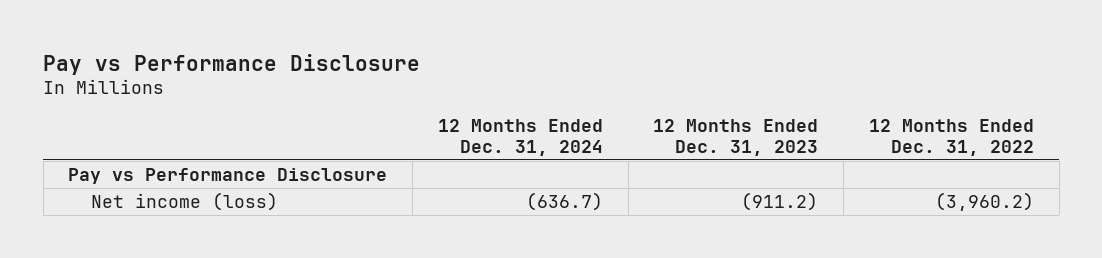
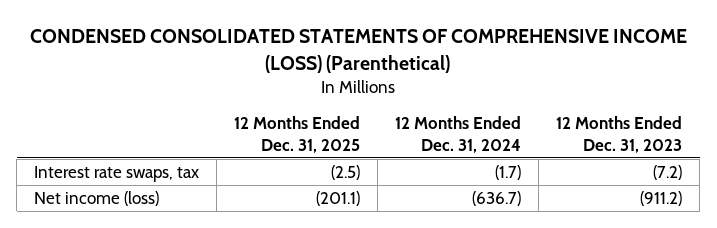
[43,53,421,75] Pay vs Performance Disclosure -> [30,29,688,73] CONDENSED CONSOLIDATED STATEMENTS OF COMPREHENSIVE INCOME (LOSS) (Parenthetical)
[868,119,1034,156] 12 Months Ended Dec. 31, 2022 -> none
none -> [234,115,361,153] 12 Months Ended Dec. 31, 2025
[68,167,388,184] Pay vs Performance Disclosure -> none
none -> [34,166,200,183] Interest rate swaps, tax

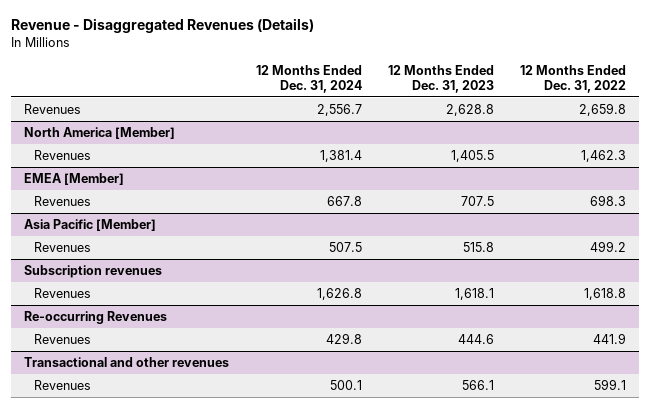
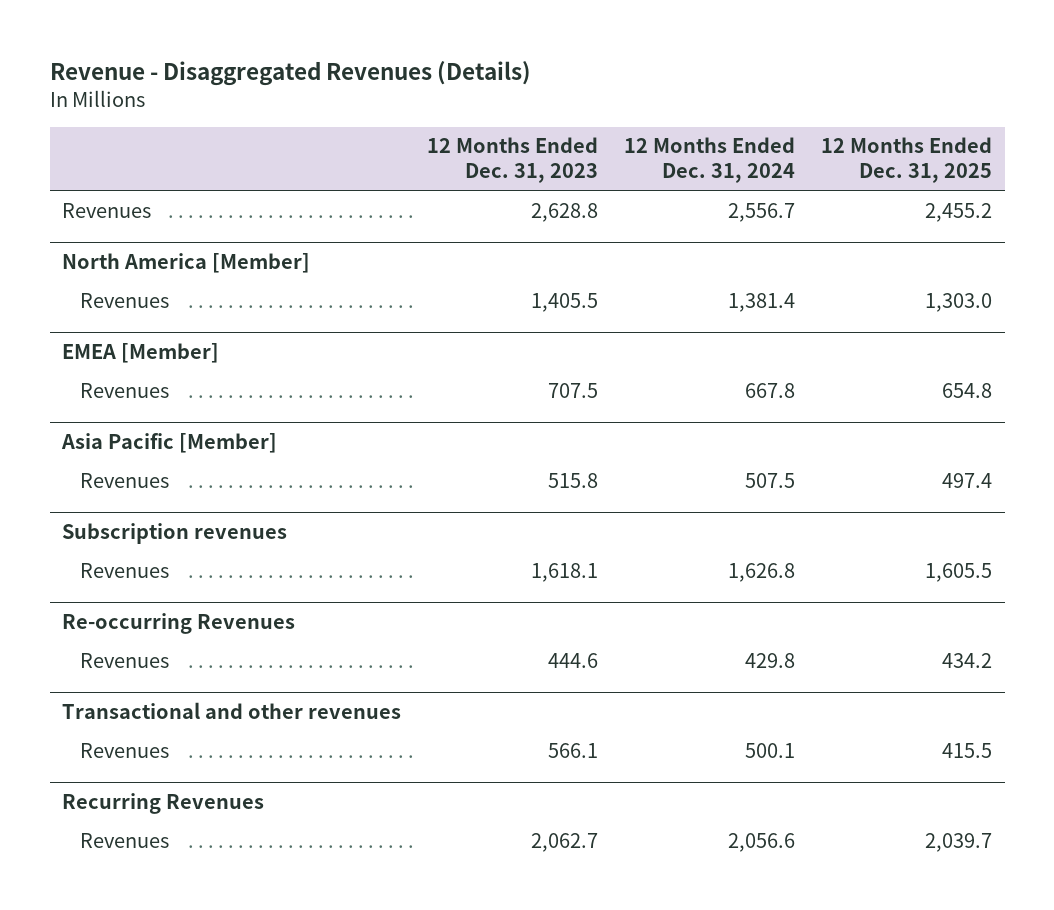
[519,65,626,93] 12 Months Ended Dec. 31, 2022 -> none
none -> [820,137,992,184] 12 Months Ended Dec. 31, 2025
none -> [62,792,265,814] Recurring Revenues
none -> [79,832,169,848] Revenues

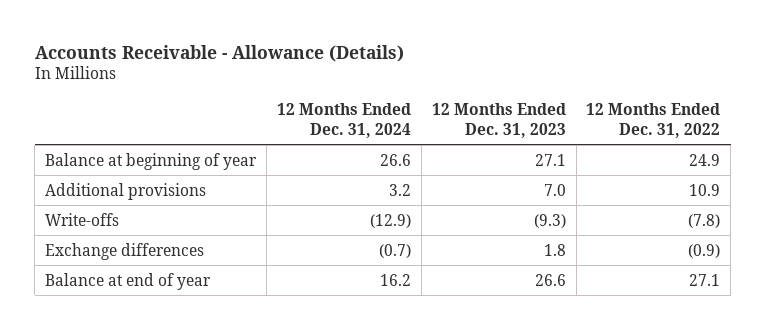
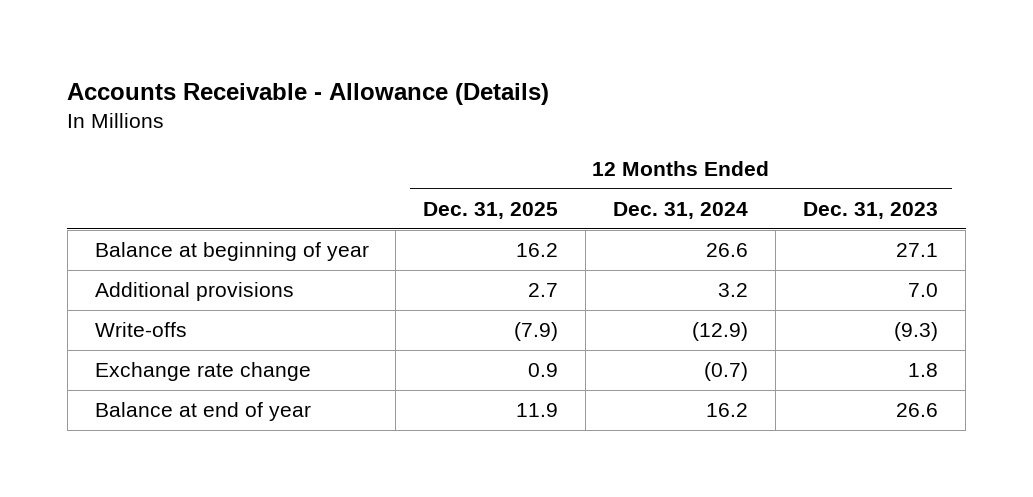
[586,103,721,138] 12 Months Ended Dec. 31, 2022 -> none
none -> [423,201,559,219] Dec. 31, 2025
[45,242,205,260] Exchange differences -> [94,362,311,382] Exchange rate change

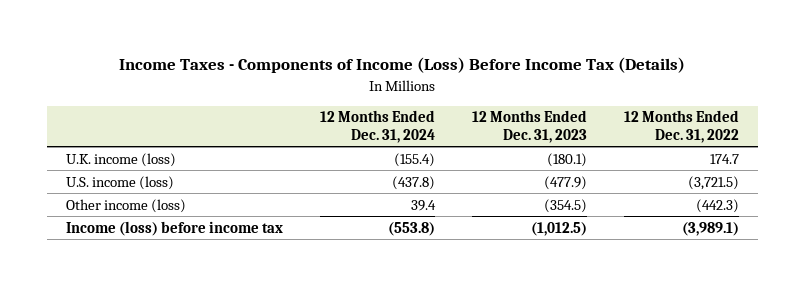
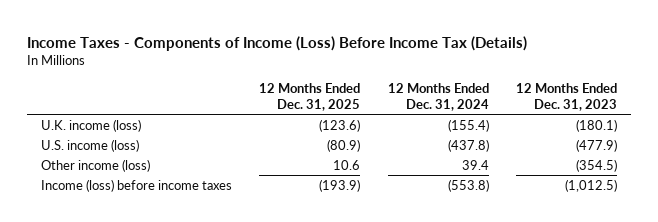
[624,110,740,143] 12 Months Ended Dec. 31, 2022 -> none
none -> [259,83,361,112] 12 Months Ended Dec. 31, 2025
[65,220,283,236] Income (loss) before income tax -> [40,178,232,192] Income (loss) before income taxes

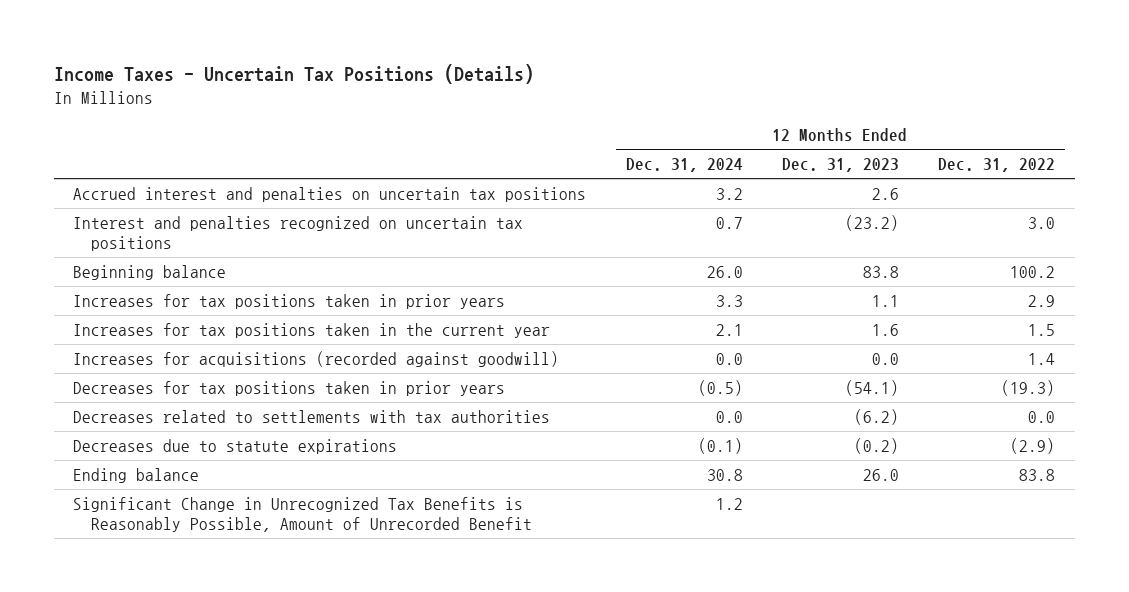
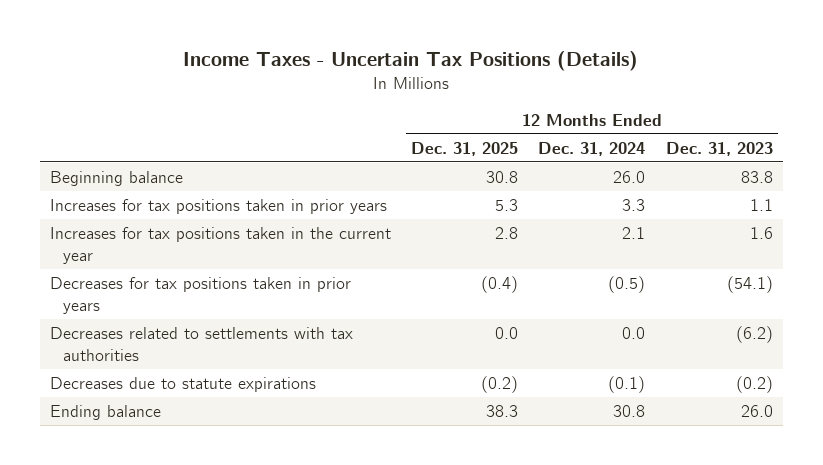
[938,158,1056,173] Dec. 31, 2022 -> none
none -> [411,141,519,156] Dec. 31, 2025
[73,186,587,202] Accrued interest and penalties on uncertain tax positions -> none
[73,215,524,252] Interest and penalties recognized on uncertain tax positions -> none
[73,350,560,367] Increases for acquisitions (recorded against goodwill) -> none
[73,496,533,533] Significant Change in Unrecognized Tax Benefits is Reasonably Possible, Amount of Unrecorded Benefit -> none

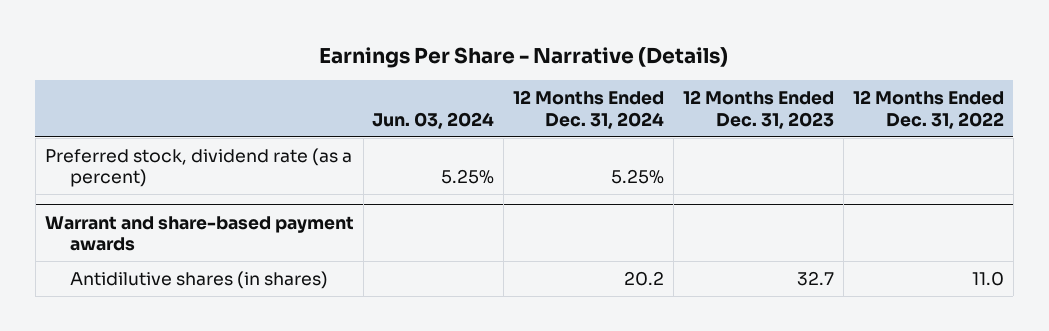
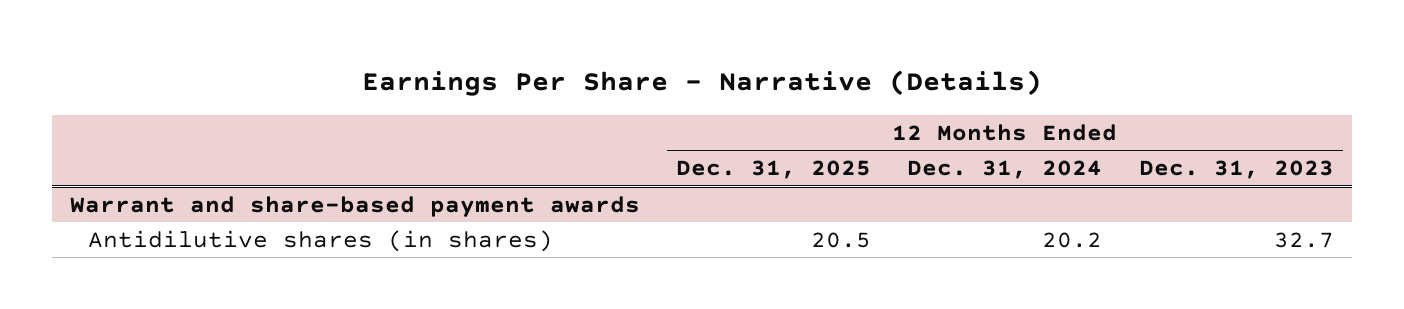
[372,111,495,129] Jun. 03, 2024 -> none
[853,90,1005,129] 12 Months Ended Dec. 31, 2022 -> none
none -> [676,160,872,180] Dec. 31, 2025
[44,147,352,188] Preferred stock, dividend rate (as a percent) -> none

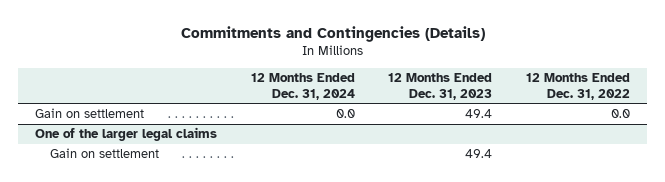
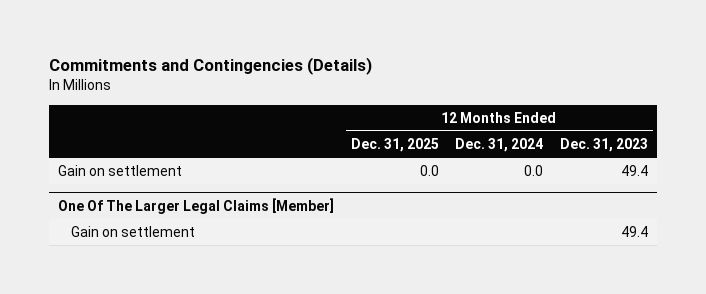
[526,72,631,100] 12 Months Ended Dec. 31, 2022 -> none
none -> [350,138,439,153] Dec. 31, 2025
[35,127,218,142] One of the larger legal claims -> [57,197,334,214] One Of The Larger Legal Claims [Member]

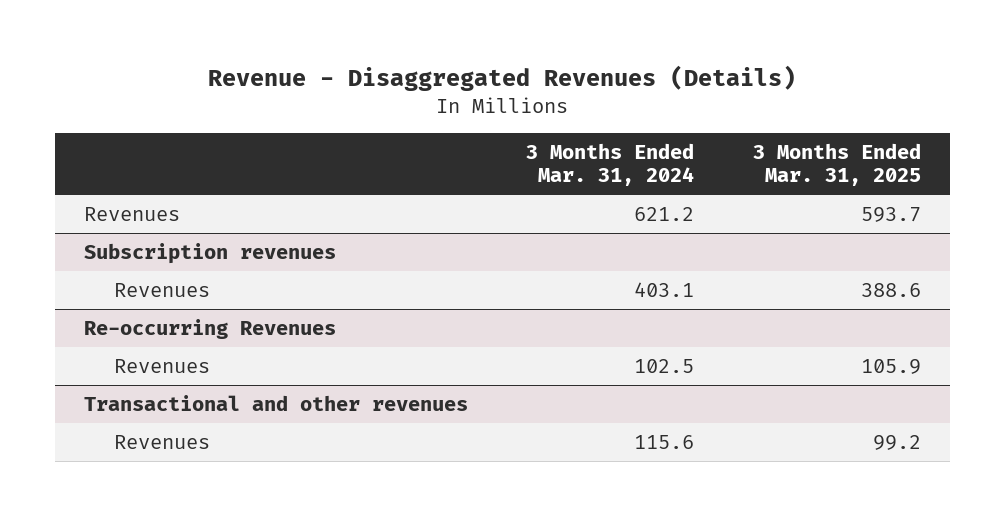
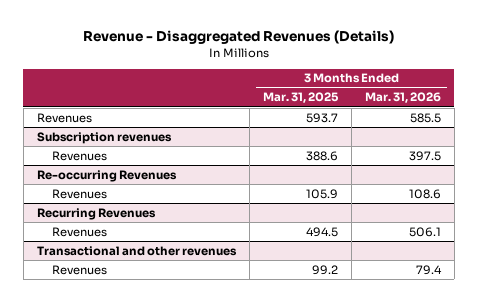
[526,142,695,187] 3 Months Ended Mar. 31, 2024 -> none
none -> [364,92,441,104] Mar. 31, 2026
none -> [36,207,156,220] Recurring Revenues
none -> [52,226,108,237] Revenues

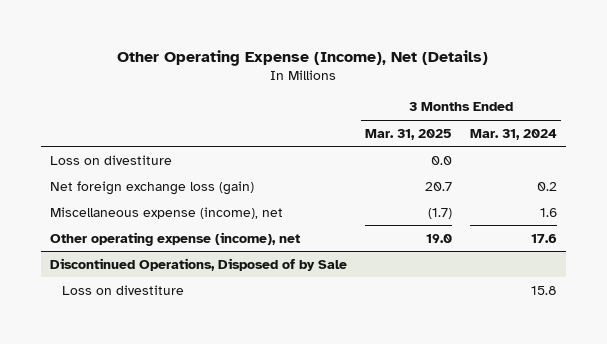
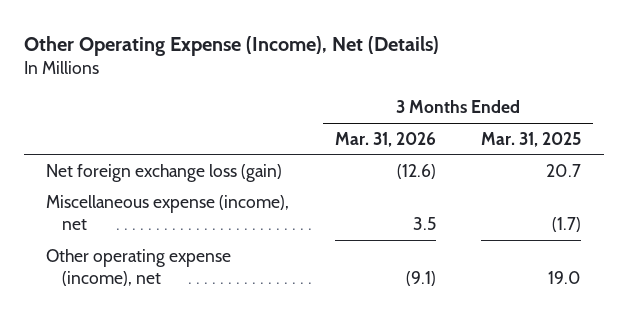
[469,128,557,140] Mar. 31, 2024 -> none
none -> [334,131,436,147] Mar. 31, 2026
[50,154,173,165] Loss on divestiture -> none
[50,257,348,271] Discontinued Operations, Disposed of by Sale -> none
[62,284,185,295] Loss on divestiture -> none

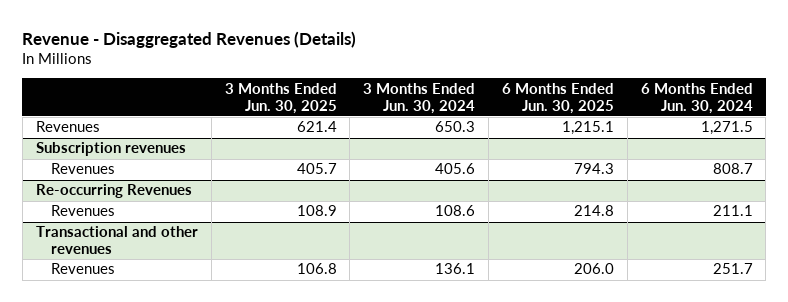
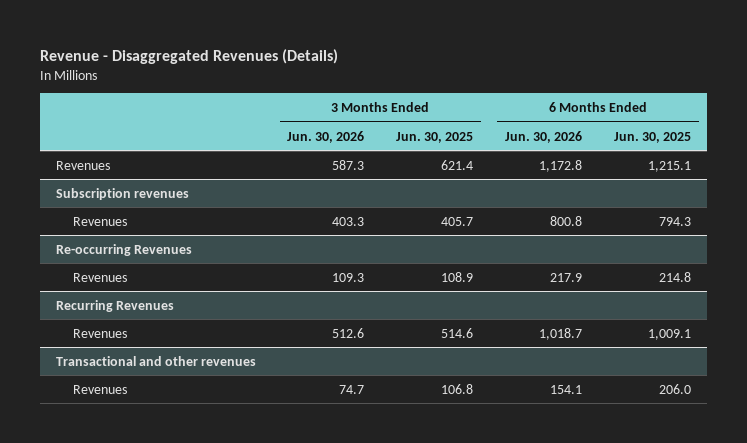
[363,82,476,114] 3 Months Ended Jun. 30, 2024 -> none
[640,82,753,114] 6 Months Ended Jun. 30, 2024 -> none
none -> [287,130,365,143] Jun. 30, 2026
none -> [505,130,583,143] Jun. 30, 2026
none -> [55,299,174,312] Recurring Revenues
none -> [72,328,127,338] Revenues

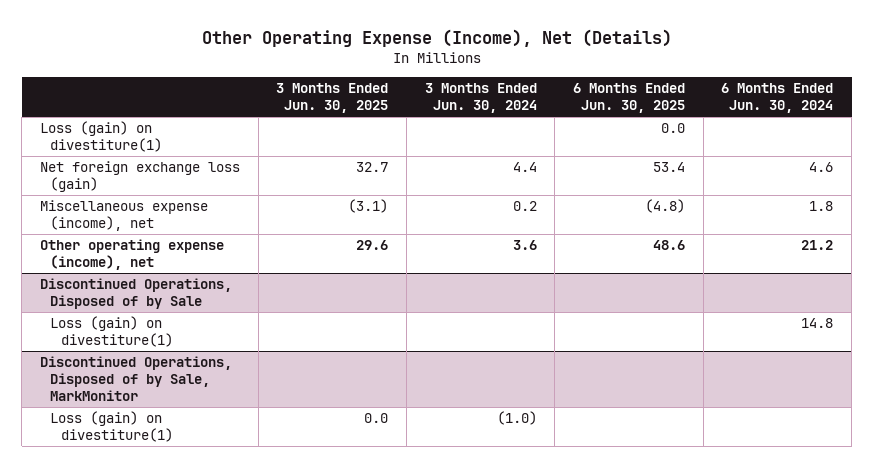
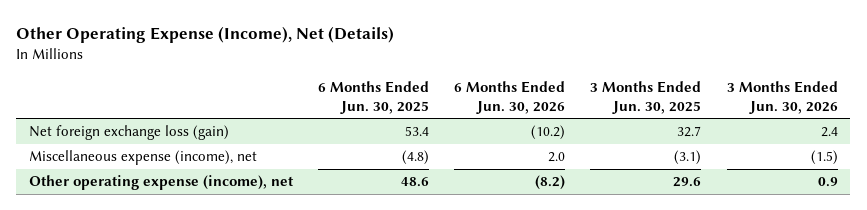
[424,83,537,114] 3 Months Ended Jun. 30, 2024 -> none
[721,83,834,114] 6 Months Ended Jun. 30, 2024 -> none
none -> [454,80,566,114] 6 Months Ended Jun. 30, 2026
none -> [726,80,838,114] 3 Months Ended Jun. 30, 2026
[39,120,163,153] Loss (gain) on divestiture(1) -> none
[39,277,232,310] Discontinued Operations, Disposed of by Sale -> none
[50,315,174,348] Loss (gain) on divestiture(1) -> none
[39,355,232,402] Discontinued Operations, Disposed of by Sale, MarkMonitor -> none
[50,410,174,443] Loss (gain) on divestiture(1) -> none

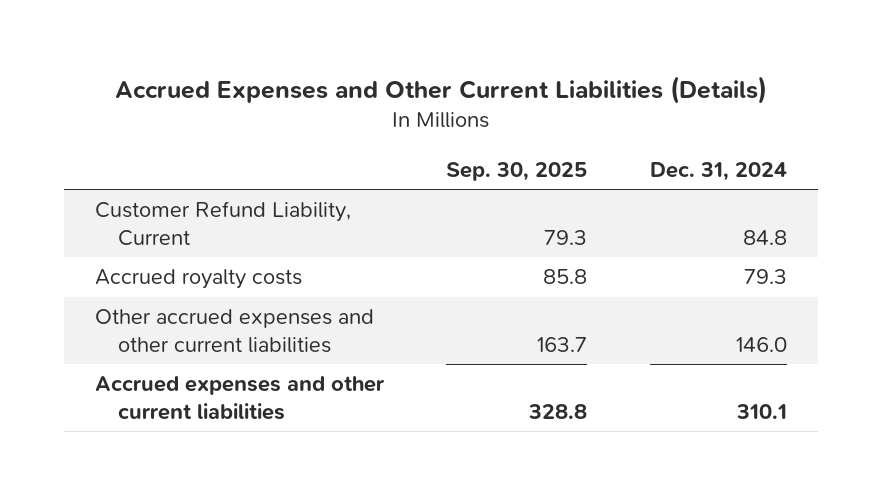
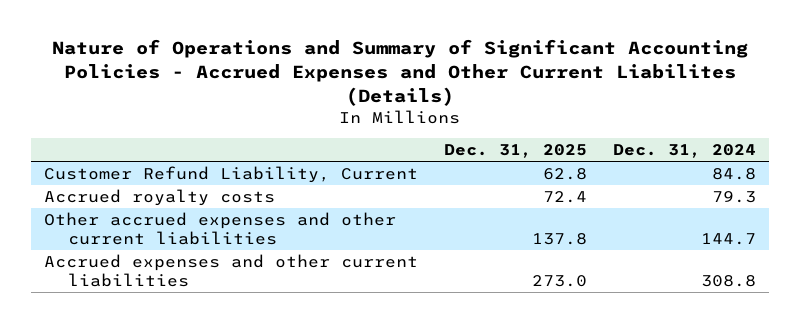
[114,75,767,104] Accrued Expenses and Other Current Liabilities (Details) -> [51,39,748,106] Nature of Operations and Summary of Significant Accounting Policies - Accrued Expenses and Other Current Liabilites (Details)
[446,161,588,181] Sep. 30, 2025 -> none
none -> [443,143,587,158] Dec. 31, 2025
[735,336,787,352] 146.0 -> [700,232,756,245] 144.7
[735,403,787,419] 310.1 -> [700,274,756,287] 308.8

